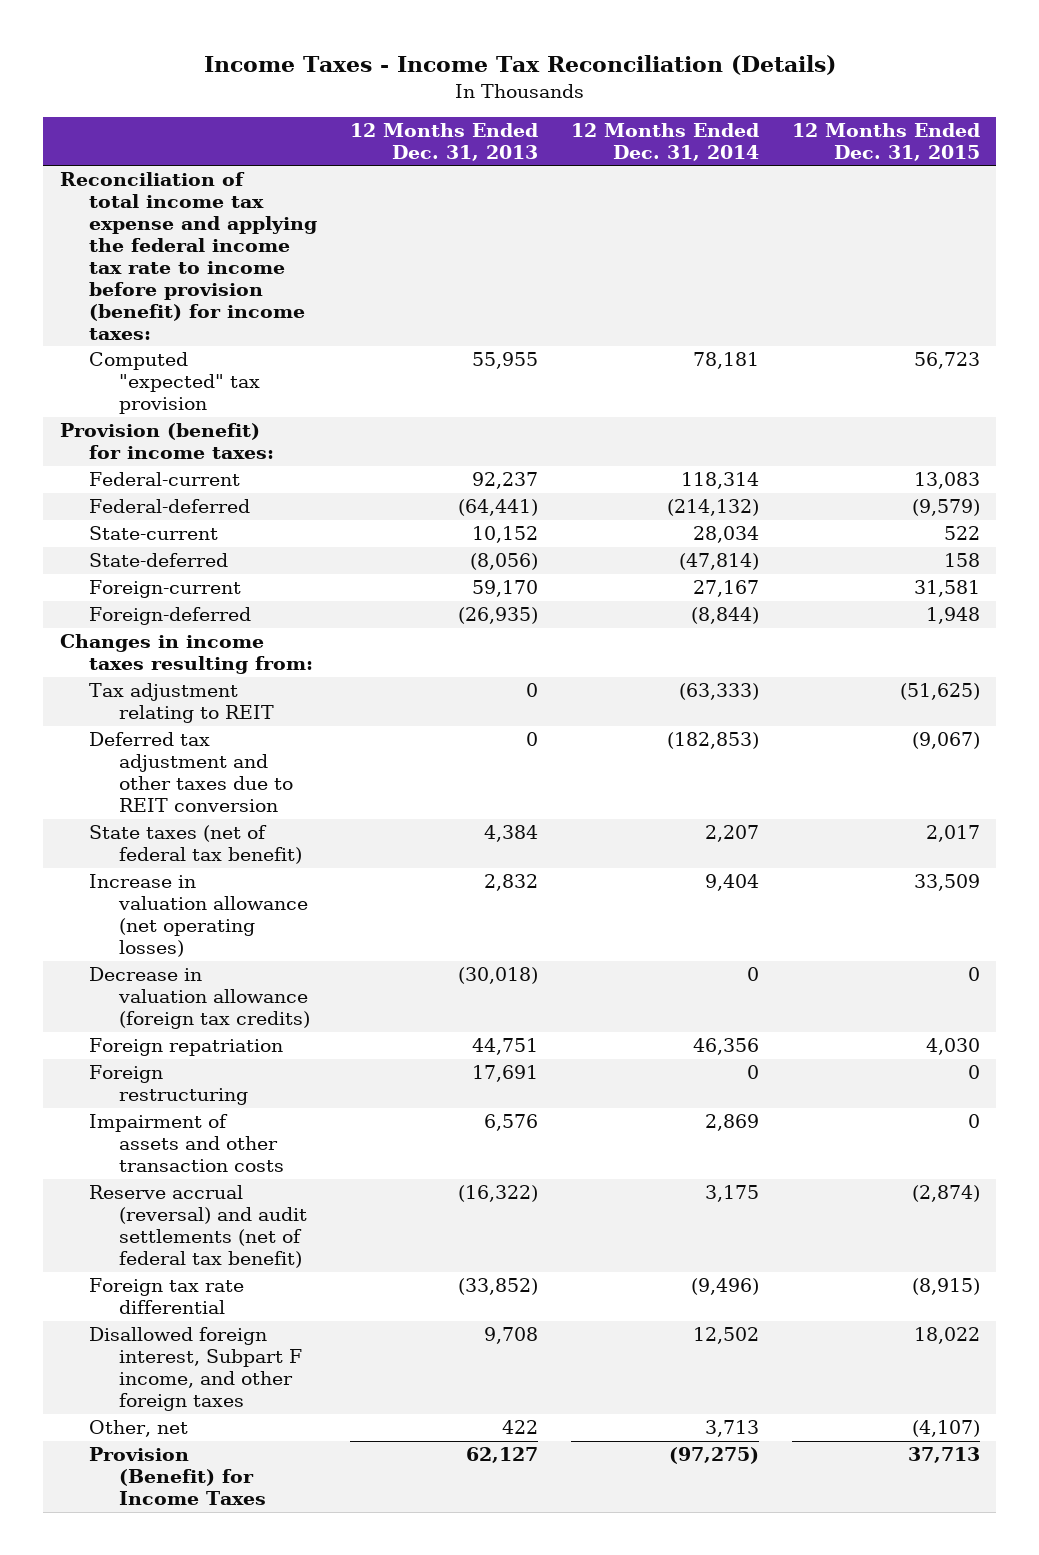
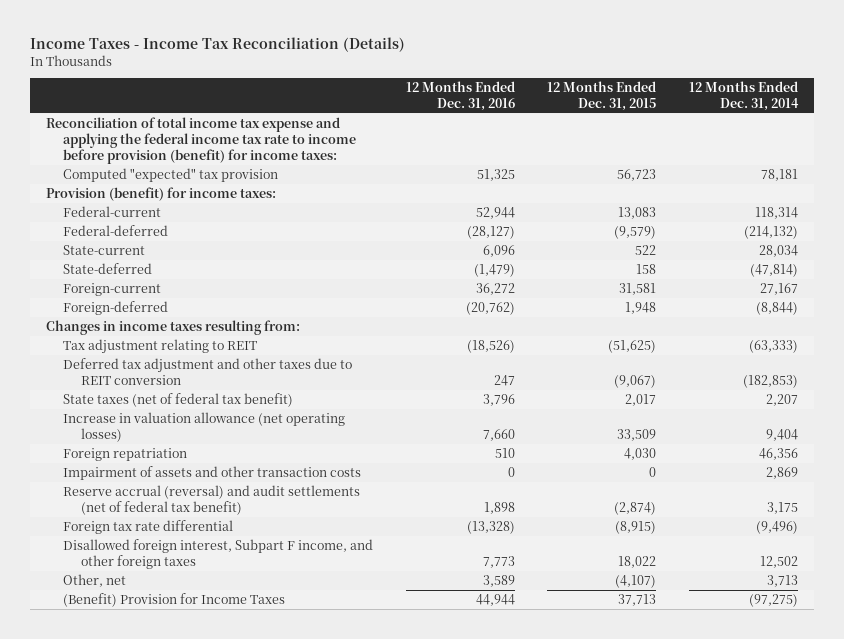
[349,122,538,161] 12 Months Ended Dec. 31, 2013 -> none
none -> [405,81,515,111] 12 Months Ended Dec. 31, 2016
[89,967,310,1030] Decrease in valuation allowance (foreign tax credits) -> none
[89,1065,248,1106] Foreign restructuring -> none
[89,1447,266,1506] Provision (Benefit) for Income Taxes -> [63,593,286,608] (Benefit) Provision for Income Taxes

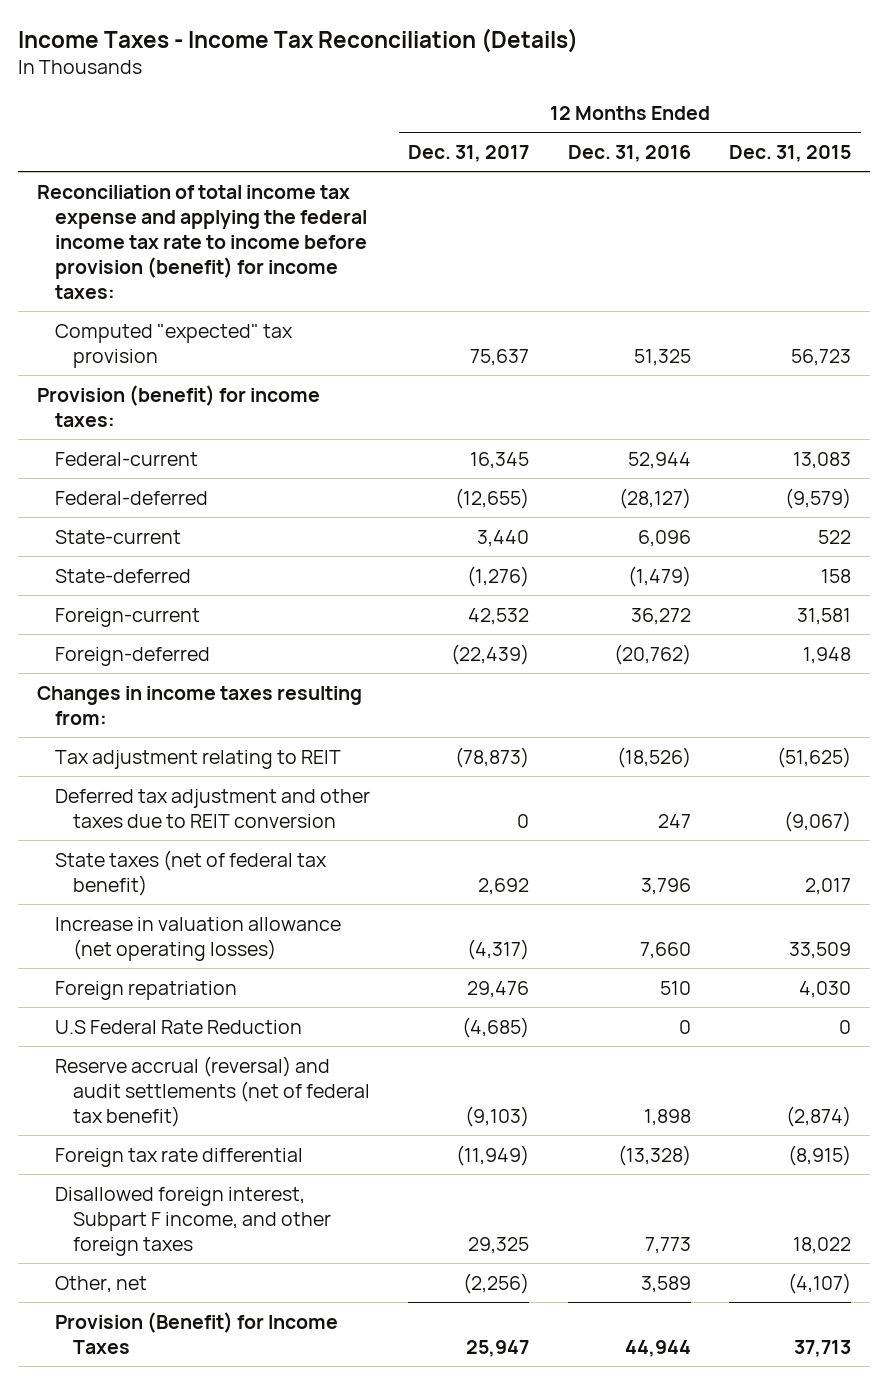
[688,81,799,111] 12 Months Ended Dec. 31, 2014 -> none
none -> [408,145,530,163] Dec. 31, 2017
[63,466,362,481] Impairment of assets and other transaction costs -> none
none -> [54,1019,302,1034] U.S Federal Rate Reduction
[63,593,286,608] (Benefit) Provision for Income Taxes -> [54,1311,338,1354] Provision (Benefit) for Income Taxes

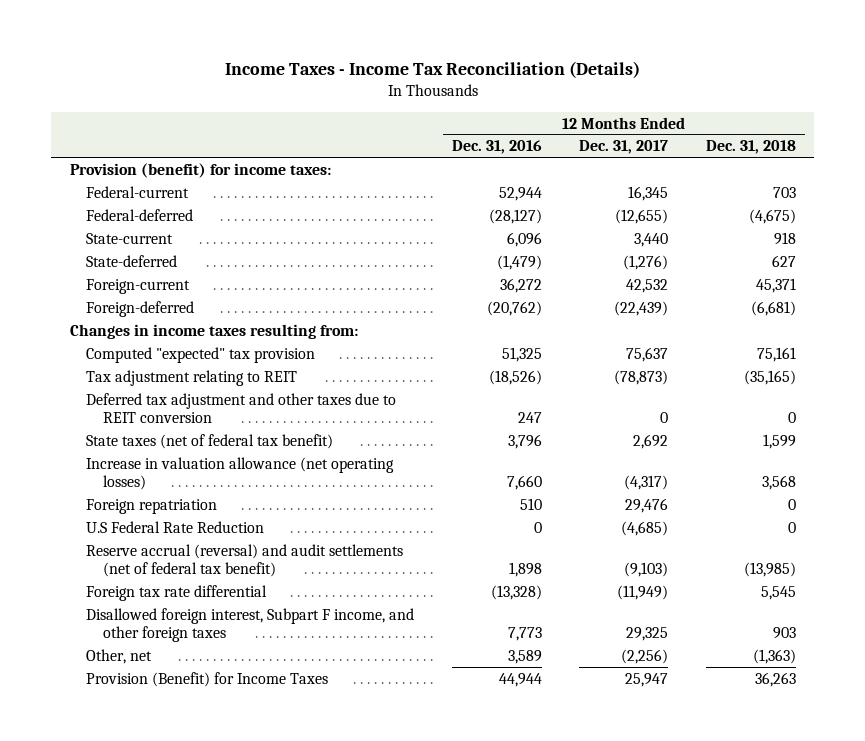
[728,145,851,163] Dec. 31, 2015 -> none
none -> [705,140,796,155] Dec. 31, 2018
[36,184,367,299] Reconciliation of total income tax expense and applying the federal income tax rate to income before provision (benefit) for income taxes: -> none
[54,323,293,368] Computed "expected" tax provision -> [86,346,316,363] Computed "expected" tax provision

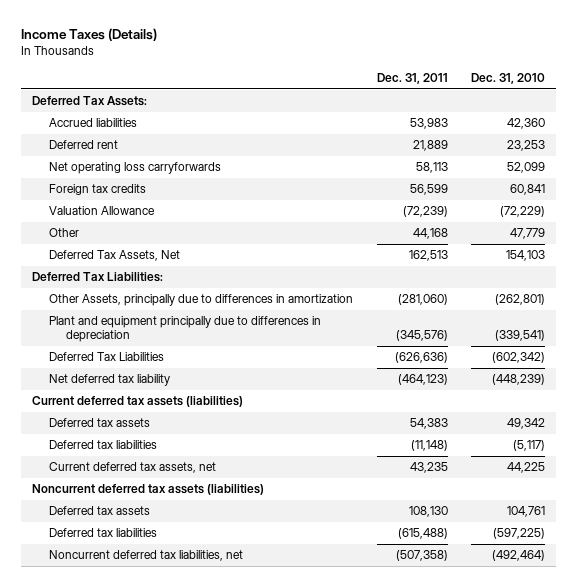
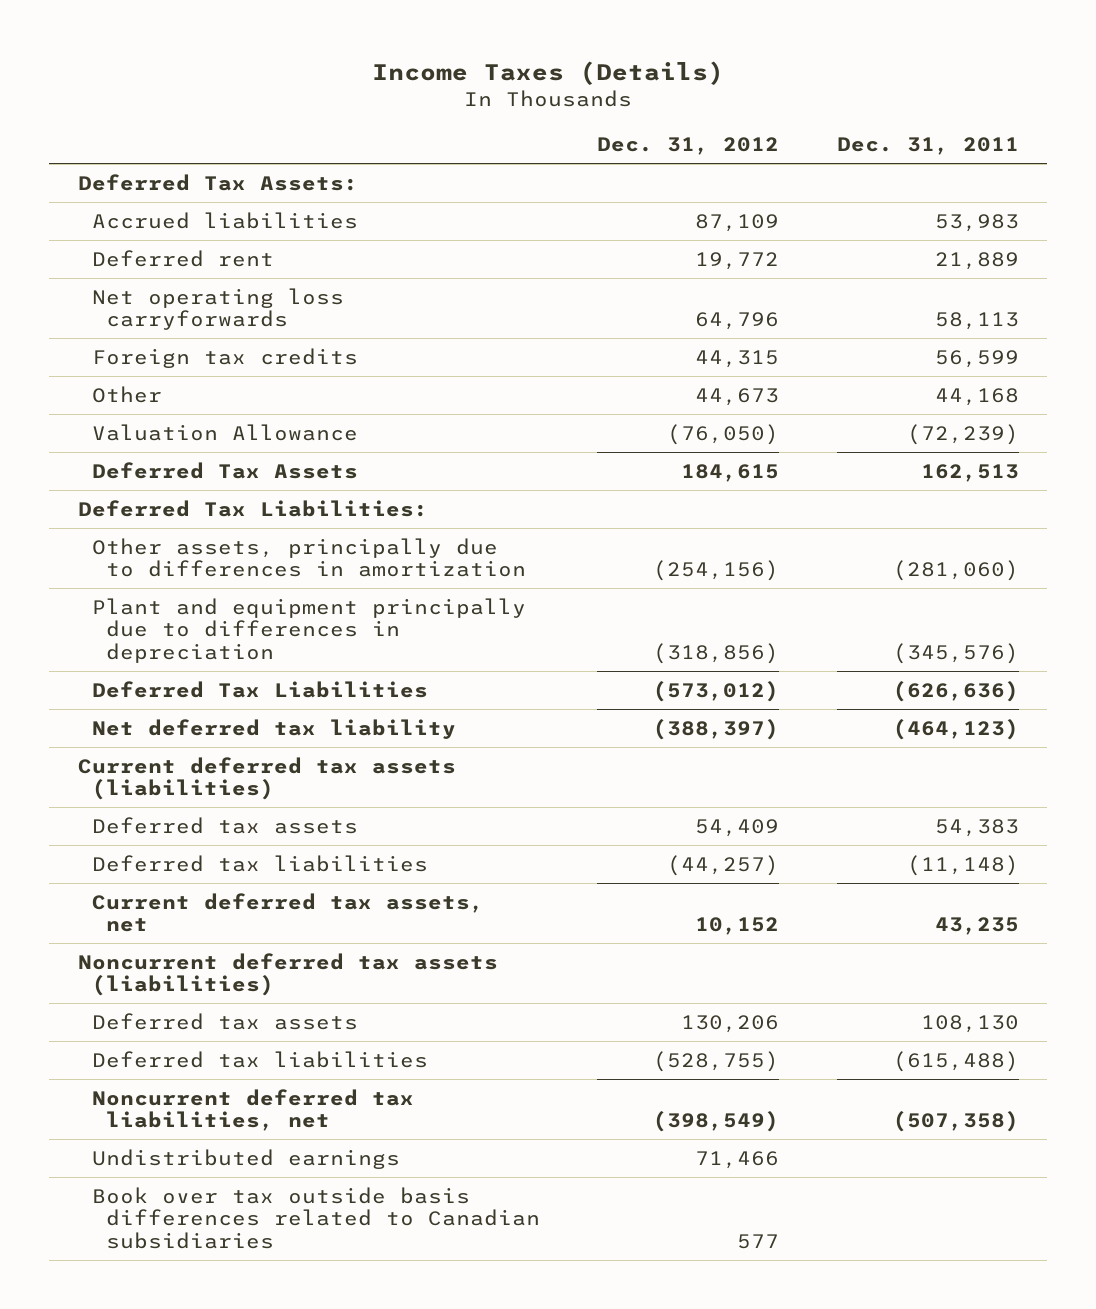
[470,72,545,84] Dec. 31, 2010 -> none
none -> [597,137,780,156] Dec. 31, 2012
[49,206,156,216] Valuation Allowance -> [91,423,358,441] Valuation Allowance
[49,250,181,262] Deferred Tax Assets, Net -> [91,461,358,479] Deferred Tax Assets
[49,294,354,307] Other Assets, principally due to differences in amortization -> [91,537,527,578] Other assets, principally due to differences in amortization
none -> [91,1148,400,1169] Undistributed earnings
none -> [91,1186,541,1250] Book over tax outside basis differences related to Canadian subsidiaries

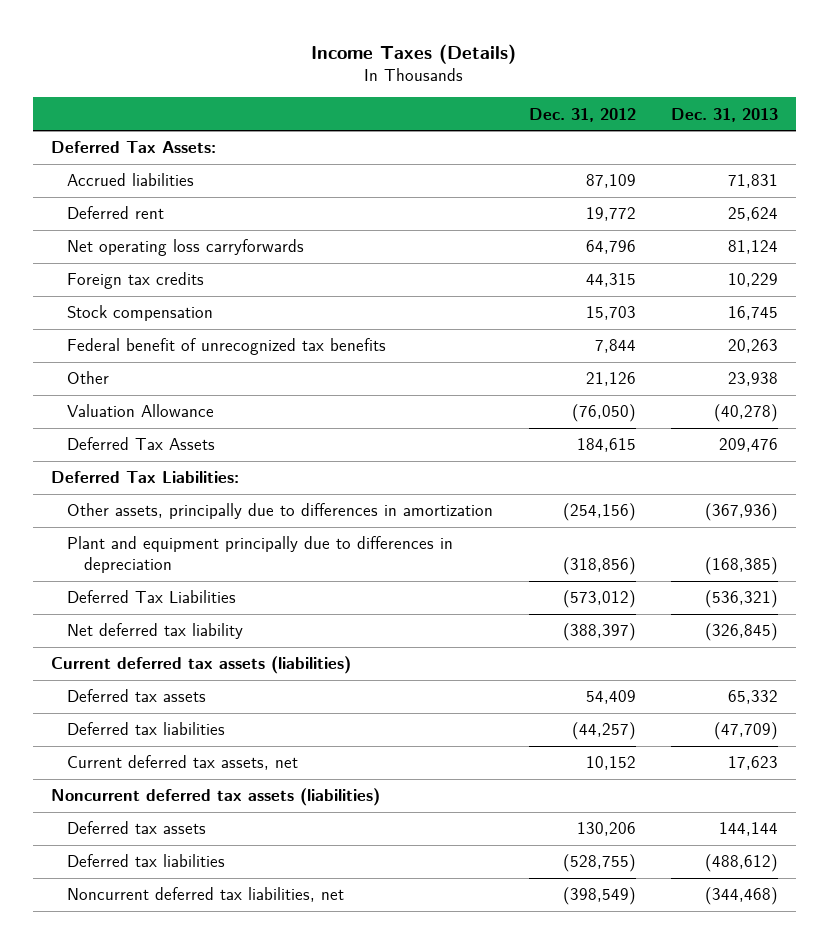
[836,137,1019,156] Dec. 31, 2011 -> none
none -> [671,107,779,122] Dec. 31, 2013
none -> [67,305,214,322] Stock compensation
none -> [67,338,387,356] Federal benefit of unrecognized tax benefits
[695,387,780,406] 44,673 -> [585,372,636,387] 21,126
[91,1148,400,1169] Undistributed earnings -> none
[91,1186,541,1250] Book over tax outside basis differences related to Canadian subsidiaries -> none

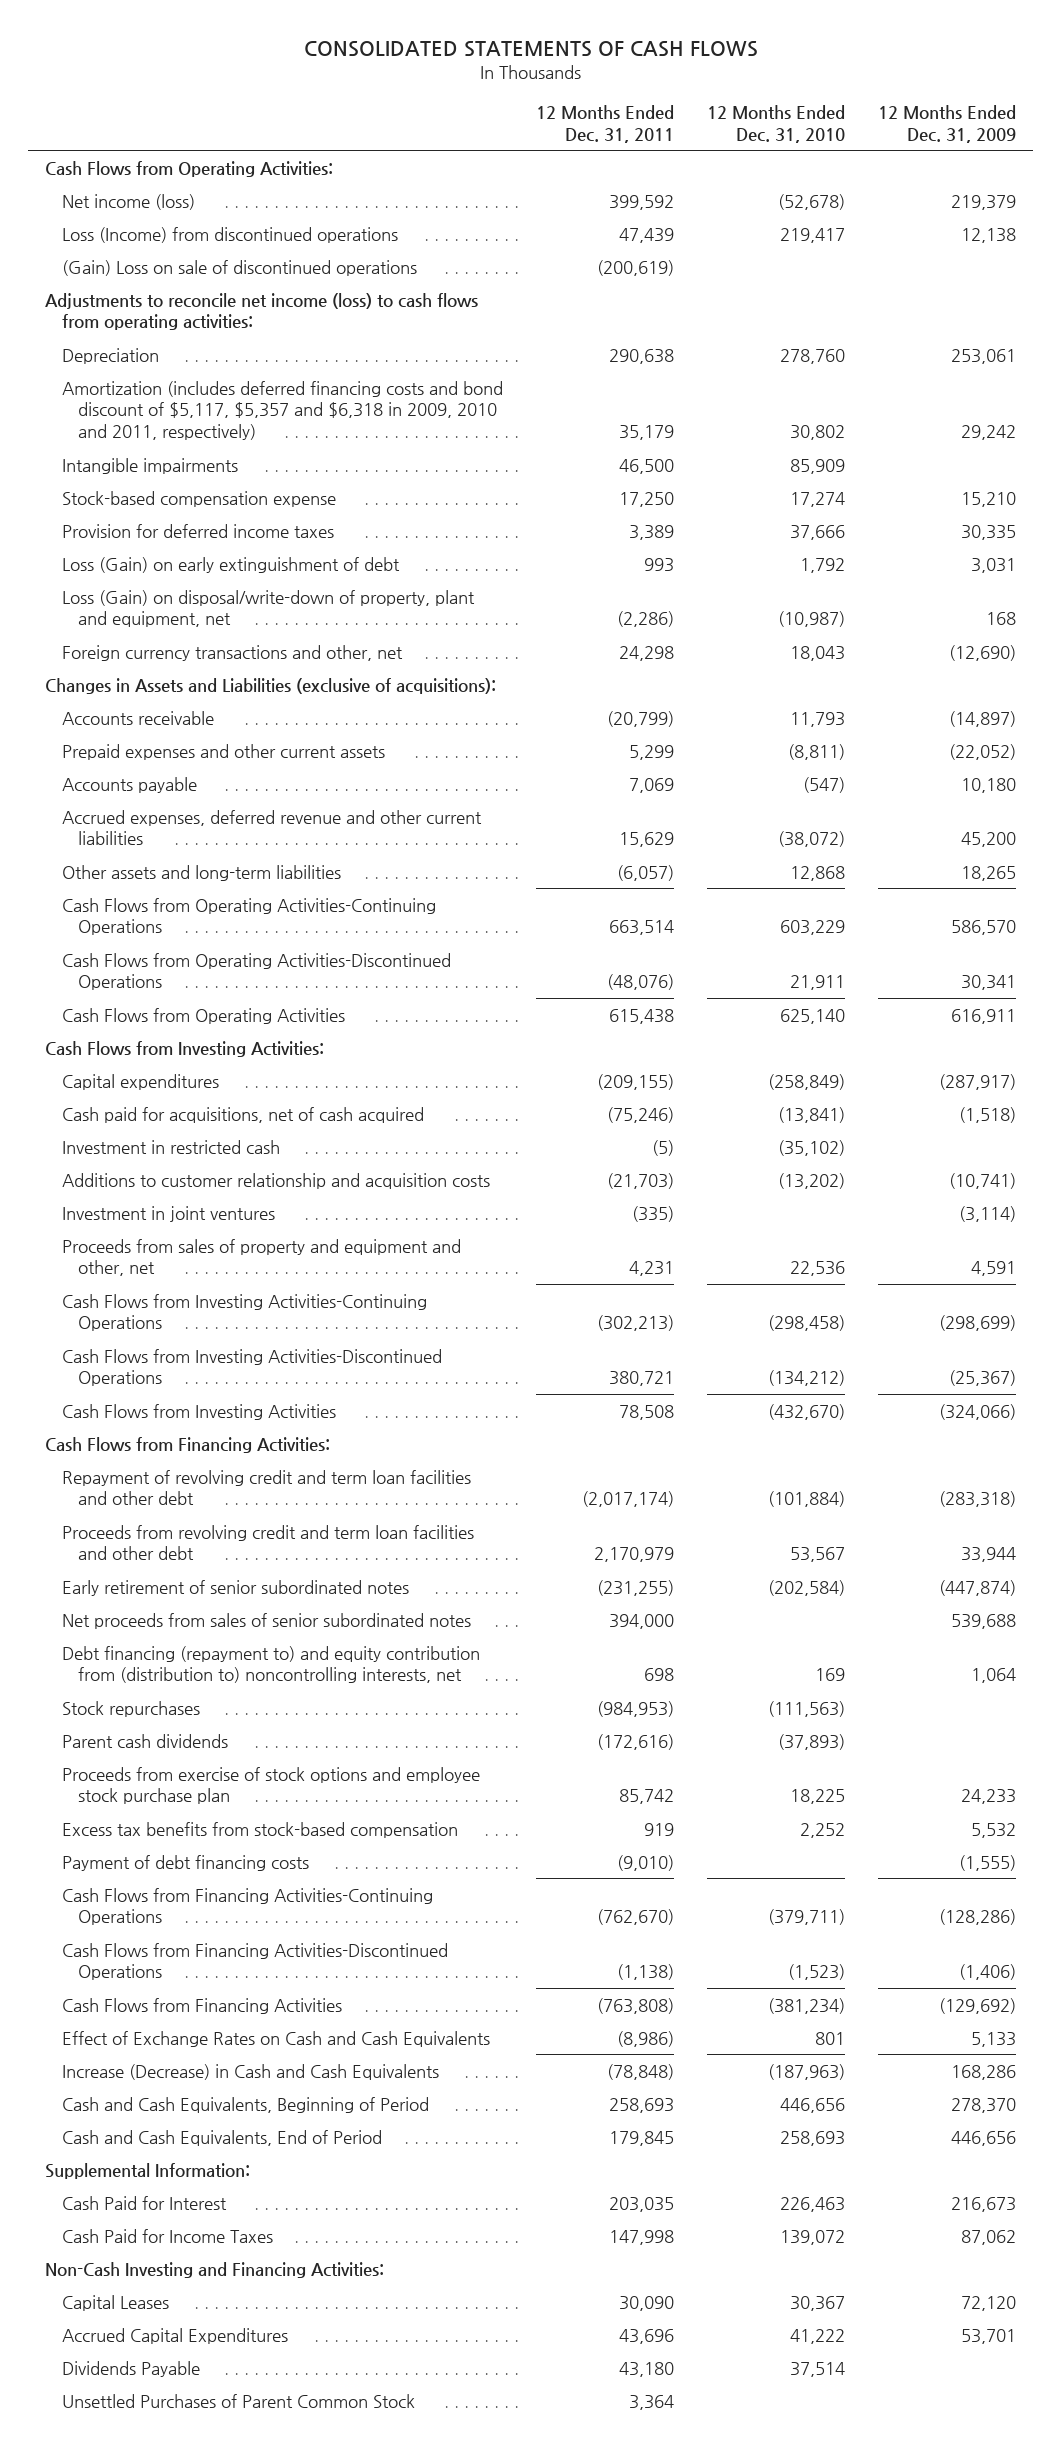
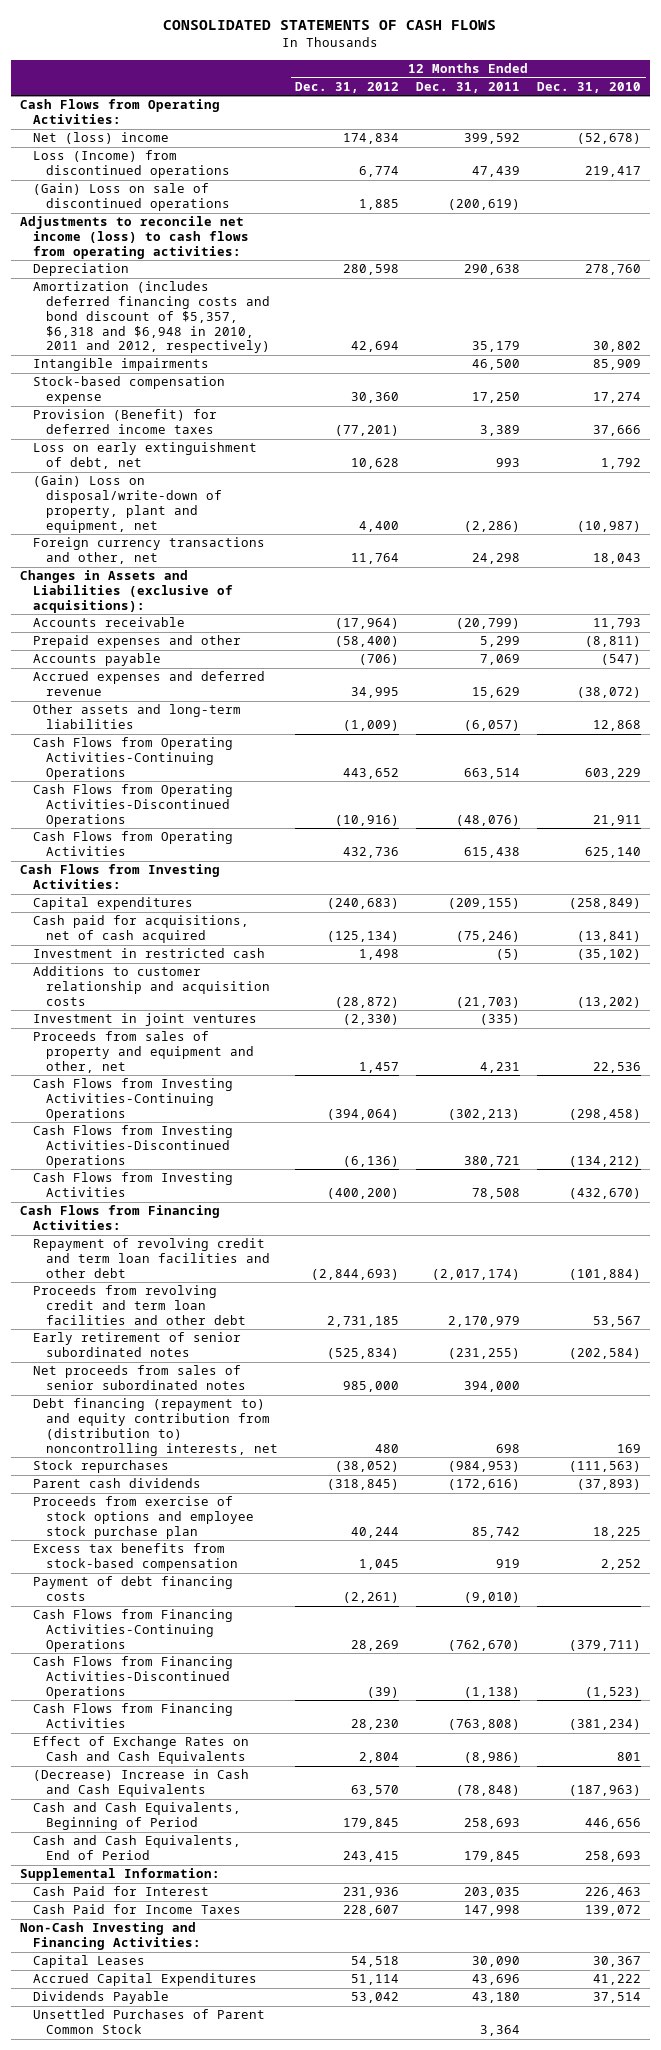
[878,104,1017,143] 12 Months Ended Dec. 31, 2009 -> none
none -> [294,81,399,93] Dec. 31, 2012
[61,193,195,210] Net income (loss) -> [32,132,169,145] Net (loss) income
[61,380,503,441] Amortization (includes deferred financing costs and bond discount of $5,117, $5,357 and $6,318 in 2009, 2010 and 2011, respectively) -> [32,281,270,354] Amortization (includes deferred financing costs and bond discount of $5,357, $6,318 and $6,948 in 2010, 2011 and 2012, respectively)
[61,523,334,538] Provision for deferred income taxes -> [32,409,217,435] Provision (Benefit) for deferred income taxes
[61,556,400,573] Loss (Gain) on early extinguishment of debt -> [32,442,257,470] Loss on early extinguishment of debt, net
[61,589,475,628] Loss (Gain) on disposal/write-down of property, plant and equipment, net -> [32,475,222,533] (Gain) Loss on disposal/write-down of property, plant and equipment, net
[61,743,385,760] Prepaid expenses and other current assets -> [32,635,241,649] Prepaid expenses and other
[61,809,482,846] Accrued expenses, deferred revenue and other current liabilities -> [32,671,265,697] Accrued expenses and deferred revenue
[61,2063,439,2080] Increase (Decrease) in Cash and Cash Equivalents -> [32,1769,249,1798] (Decrease) Increase in Cash and Cash Equivalents

